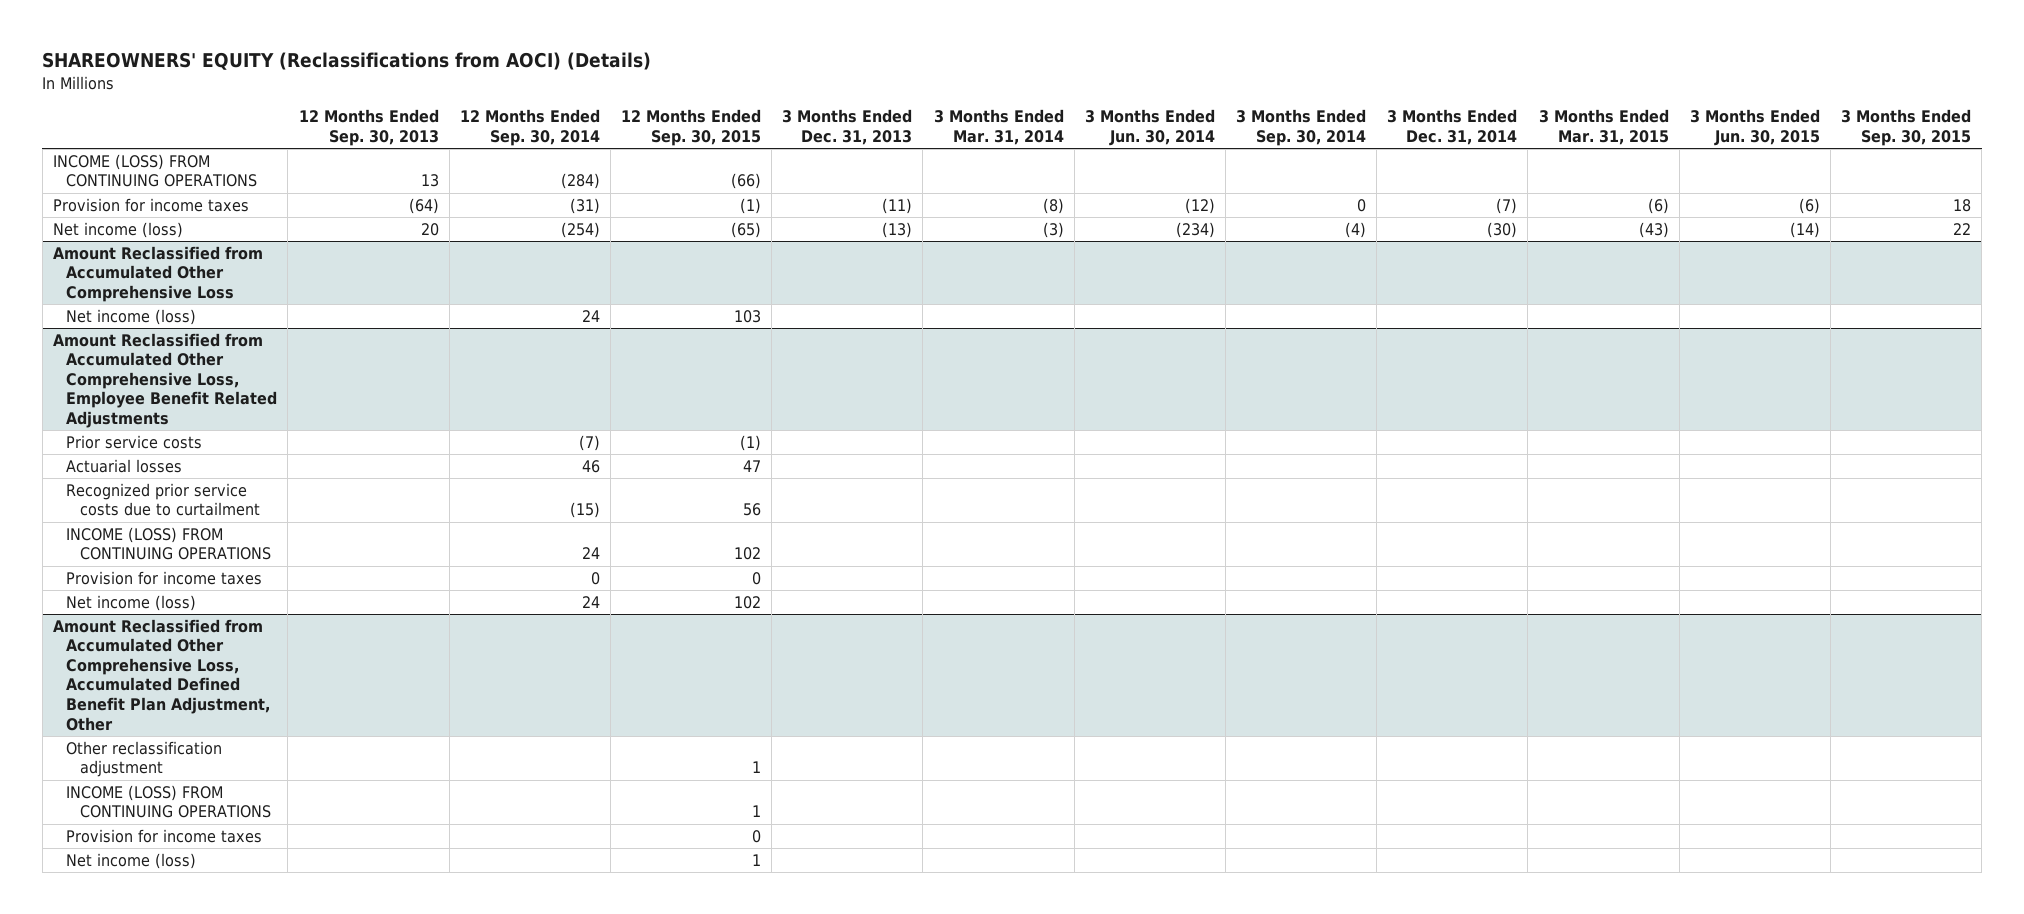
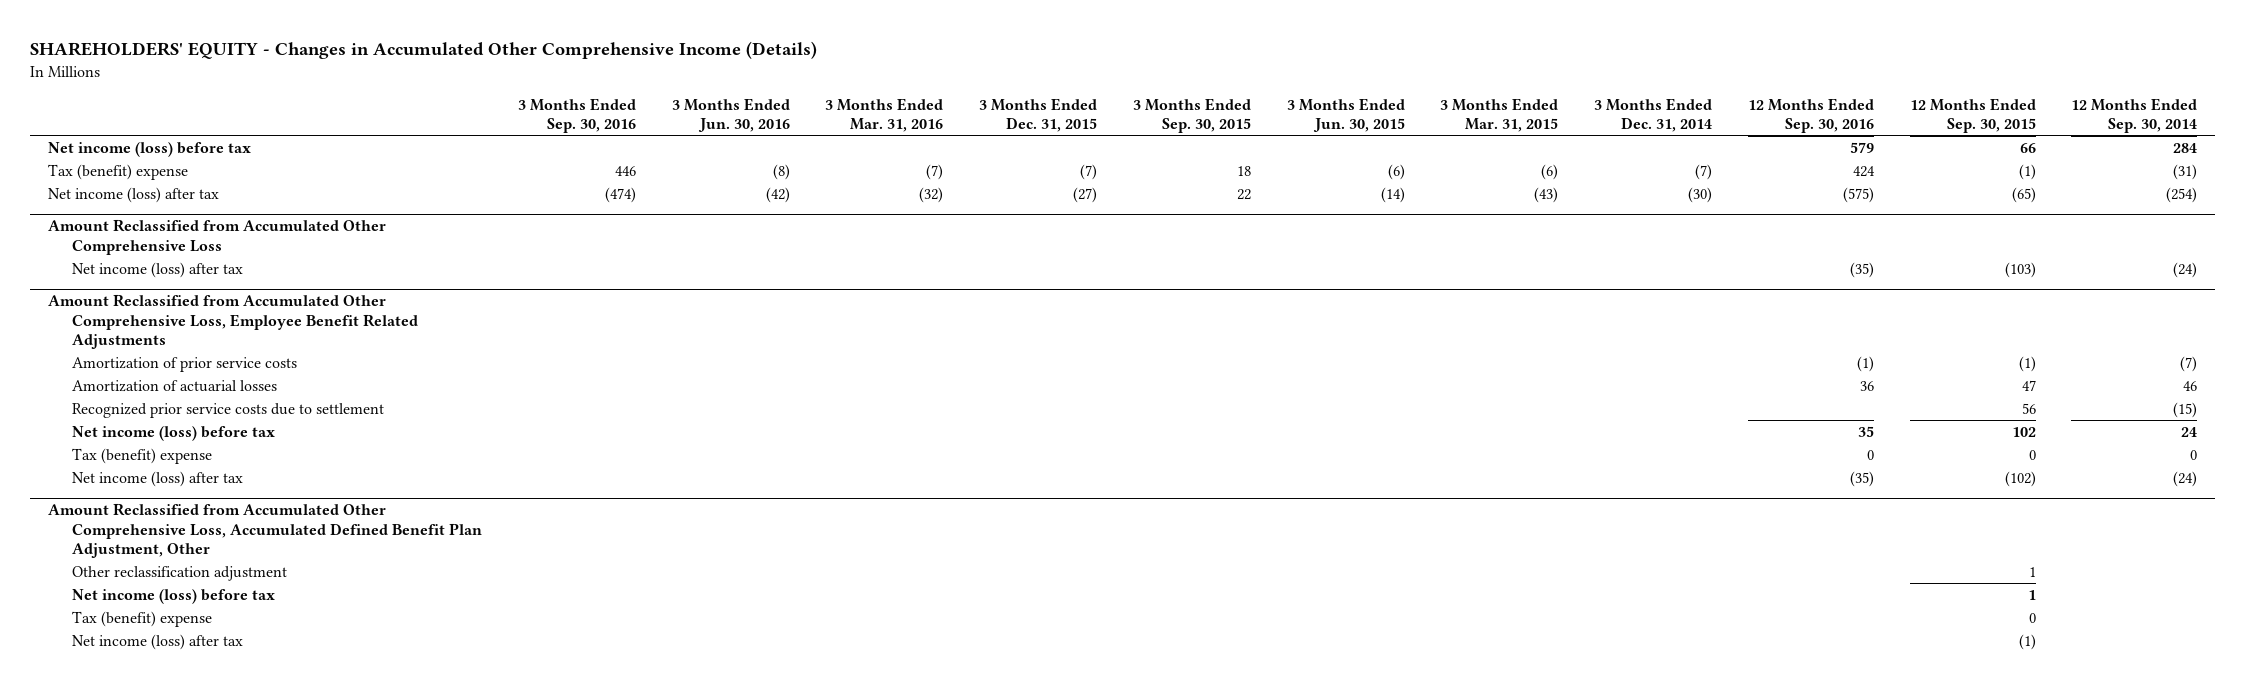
[42,51,652,70] SHAREOWNERS' EQUITY (Reclassifications from AOCI) (Details) -> [30,41,818,60] SHAREHOLDERS' EQUITY - Changes in Accumulated Other Comprehensive Income (Details)
[298,109,439,146] 12 Months Ended Sep. 30, 2013 -> none
[782,109,913,145] 3 Months Ended Dec. 31, 2013 -> none
[933,109,1064,145] 3 Months Ended Mar. 31, 2014 -> none
[1084,109,1215,146] 3 Months Ended Jun. 30, 2014 -> none
[1236,109,1367,146] 3 Months Ended Sep. 30, 2014 -> none
none -> [517,97,636,134] 3 Months Ended Sep. 30, 2016
none -> [671,97,790,133] 3 Months Ended Jun. 30, 2016
none -> [825,97,944,133] 3 Months Ended Mar. 31, 2016
none -> [979,97,1098,133] 3 Months Ended Dec. 31, 2015
none -> [1747,97,1874,134] 12 Months Ended Sep. 30, 2016
[52,153,258,188] INCOME (LOSS) FROM CONTINUING OPERATIONS -> [48,141,252,157] Net income (loss) before tax
[560,173,600,190] (284) -> [2173,142,2198,153] 284
[731,173,762,190] (66) -> [2019,142,2036,153] 66
[52,197,249,212] Provision for income taxes -> [48,163,189,180] Tax (benefit) expense
[52,221,183,238] Net income (loss) -> [48,186,220,203] Net income (loss) after tax
[66,308,197,325] Net income (loss) -> [72,261,244,278] Net income (loss) after tax
[581,309,600,322] 24 -> [2173,261,2198,278] (24)
[734,309,762,323] 103 -> [2004,261,2036,278] (103)
[66,434,203,449] Prior service costs -> [72,356,298,372] Amortization of prior service costs
[66,458,183,473] Actuarial losses -> [72,379,278,392] Amortization of actuarial losses
[66,482,260,517] Recognized prior service costs due to curtailment -> [72,402,385,418] Recognized prior service costs due to settlement
[66,526,271,561] INCOME (LOSS) FROM CONTINUING OPERATIONS -> [72,425,276,441] Net income (loss) before tax
[66,570,263,585] Provision for income taxes -> [72,447,213,464] Tax (benefit) expense
[66,594,197,611] Net income (loss) -> [72,470,244,487] Net income (loss) after tax
[581,595,600,608] 24 -> [2173,470,2198,487] (24)
[734,595,762,609] 102 -> [2004,470,2036,487] (102)
[66,784,271,819] INCOME (LOSS) FROM CONTINUING OPERATIONS -> [72,588,276,604] Net income (loss) before tax
[66,828,263,843] Provision for income taxes -> [72,610,213,627] Tax (benefit) expense
[66,852,197,869] Net income (loss) -> [72,633,244,650] Net income (loss) after tax
[752,853,762,866] 1 -> [2018,633,2036,650] (1)

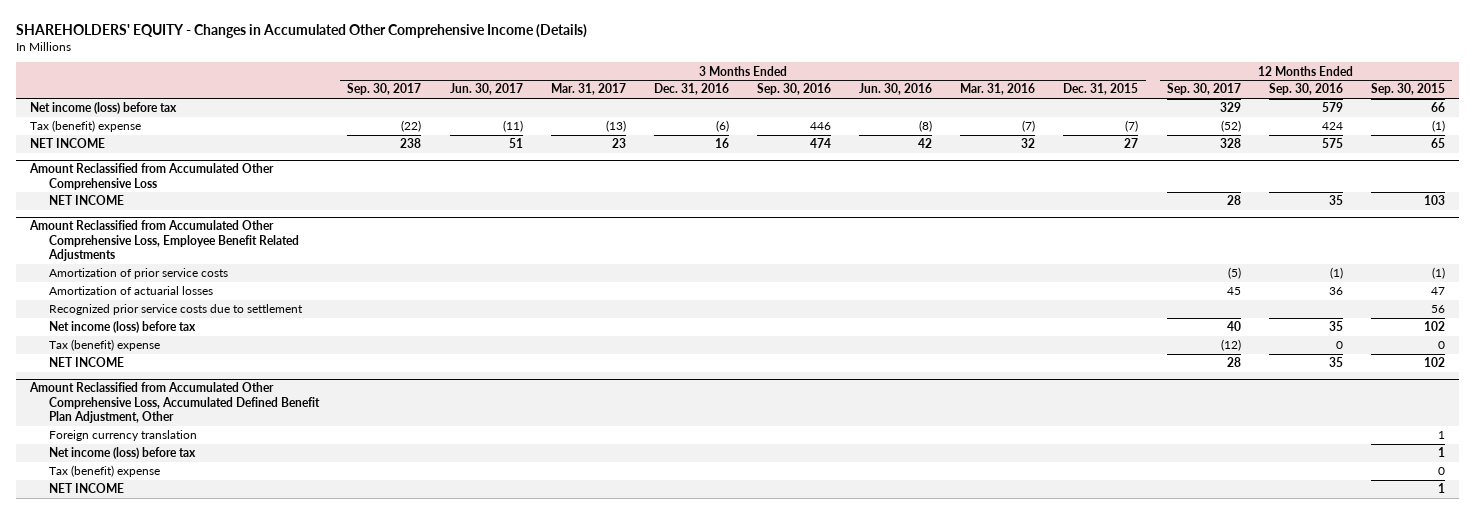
[1132,97,1251,134] 3 Months Ended Sep. 30, 2015 -> none
[1286,97,1405,133] 3 Months Ended Jun. 30, 2015 -> none
[1440,97,1559,133] 3 Months Ended Mar. 31, 2015 -> none
[1594,97,1713,133] 3 Months Ended Dec. 31, 2014 -> none
[2071,97,2198,134] 12 Months Ended Sep. 30, 2014 -> none
none -> [347,83,422,96] Sep. 30, 2017
none -> [449,83,523,96] Jun. 30, 2017
none -> [550,83,626,96] Mar. 31, 2017
none -> [653,83,729,96] Dec. 31, 2016
none -> [1166,83,1241,96] Sep. 30, 2017
[48,186,220,203] Net income (loss) after tax -> [30,138,106,149] NET INCOME
[604,186,636,203] (474) -> [809,138,831,149] 474
[765,186,790,203] (42) -> [918,138,933,149] 42
[919,186,944,203] (32) -> [1021,138,1036,149] 32
[1073,186,1098,203] (27) -> [1124,138,1139,149] 27
[1842,186,1874,203] (575) -> [1321,138,1343,149] 575
[2011,186,2036,203] (65) -> [1430,138,1445,149] 65
[72,261,244,278] Net income (loss) after tax -> [49,195,125,206] NET INCOME
[1849,261,1874,278] (35) -> [1328,195,1343,206] 35
[2004,261,2036,278] (103) -> [1423,195,1445,206] 103
[72,470,244,487] Net income (loss) after tax -> [49,357,125,368] NET INCOME
[1849,470,1874,487] (35) -> [1328,357,1343,368] 35
[2004,470,2036,487] (102) -> [1423,357,1445,368] 102
[72,565,288,581] Other reclassification adjustment -> none
none -> [49,430,198,442] Foreign currency translation
[72,633,244,650] Net income (loss) after tax -> [49,483,125,494] NET INCOME
[2018,633,2036,650] (1) -> [1437,483,1445,494] 1

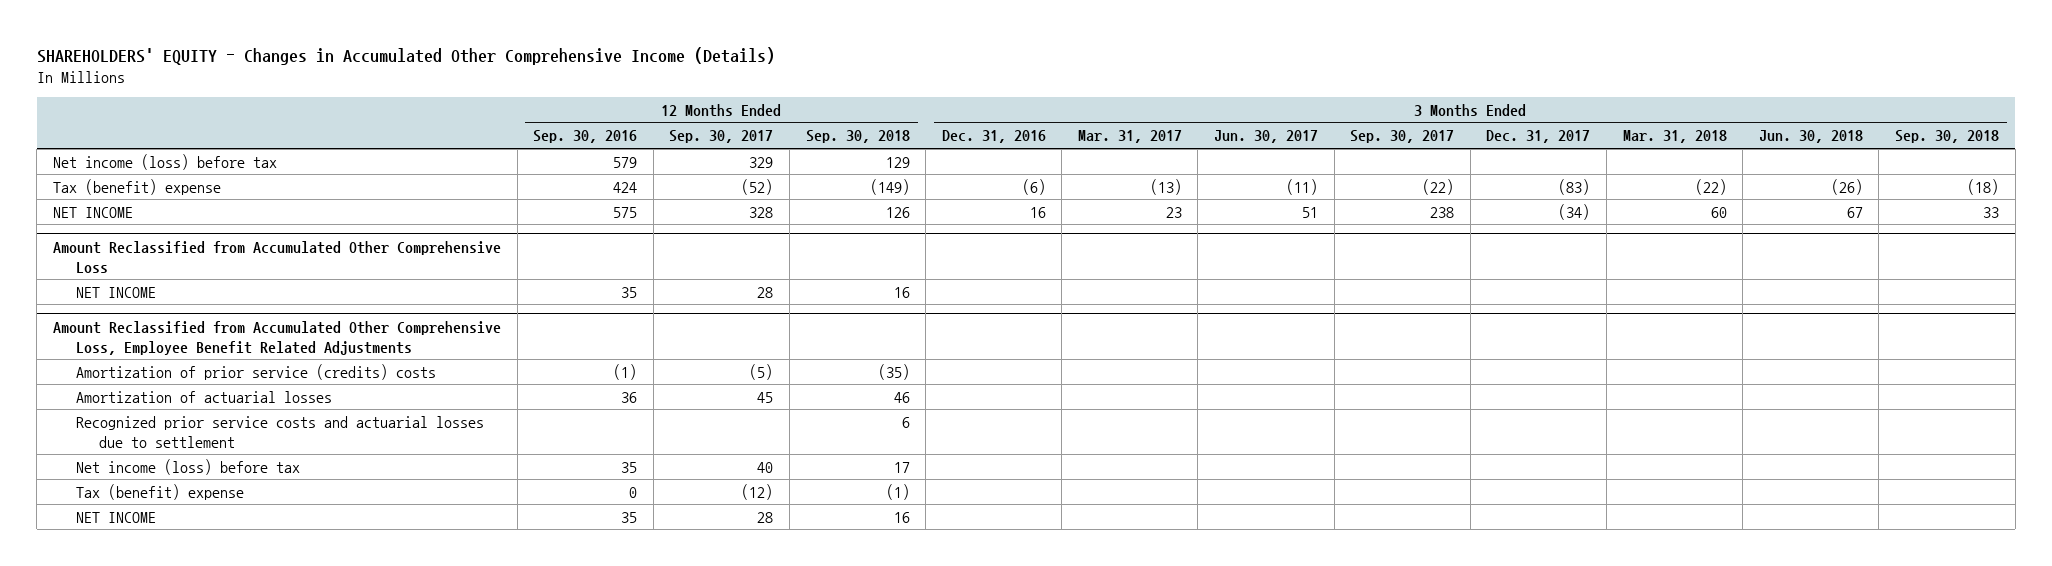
[756,83,831,96] Sep. 30, 2016 -> none
[859,83,933,96] Jun. 30, 2016 -> none
[960,83,1036,96] Mar. 31, 2016 -> none
[1063,83,1139,96] Dec. 31, 2015 -> none
[1370,83,1445,96] Sep. 30, 2015 -> none
none -> [805,130,910,144] Sep. 30, 2018
none -> [1486,130,1591,144] Dec. 31, 2017
none -> [1622,130,1727,144] Mar. 31, 2018
none -> [1758,130,1863,144] Jun. 30, 2018
none -> [1895,130,2000,144] Sep. 30, 2018
[49,268,229,280] Amortization of prior service costs -> [76,363,437,380] Amortization of prior service (credits) costs
[49,304,304,316] Recognized prior service costs due to settlement -> [76,415,485,448] Recognized prior service costs and actuarial losses due to settlement
[29,382,321,423] Amount Reclassified from Accumulated Other Comprehensive Loss, Accumulated Defined Benefit Plan Adjustment, Other -> none
[49,430,198,442] Foreign currency translation -> none
[49,447,197,460] Net income (loss) before tax -> none
[49,465,161,478] Tax (benefit) expense -> none
[49,483,125,494] NET INCOME -> none

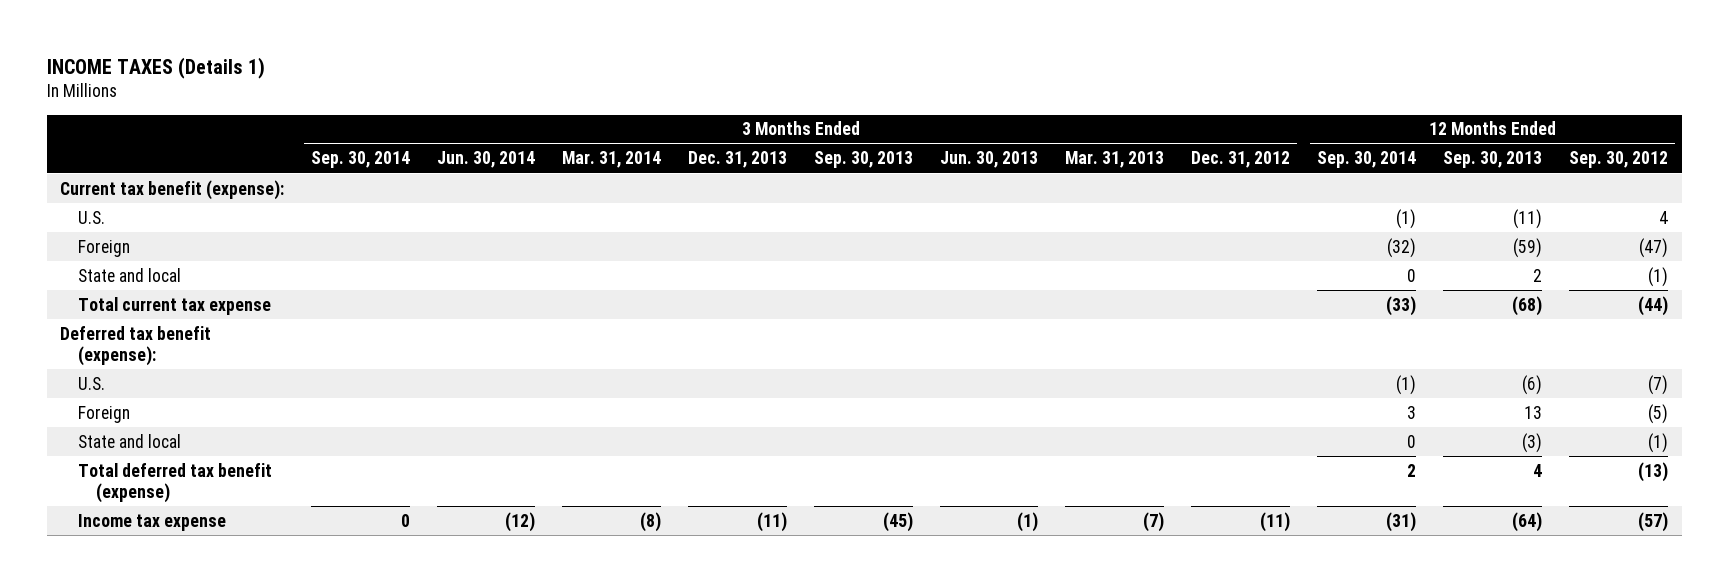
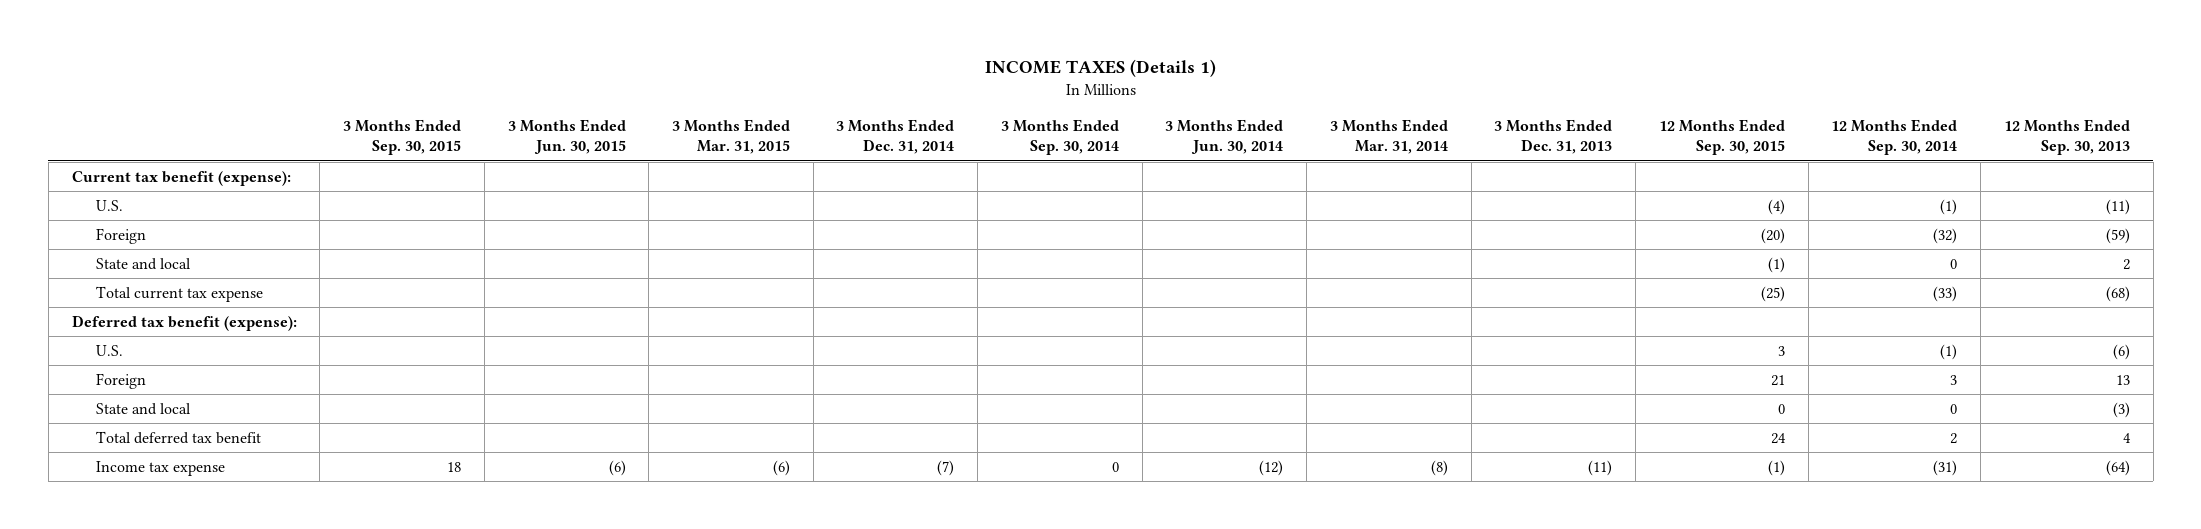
[814,151,914,169] Sep. 30, 2013 -> none
[940,151,1039,169] Jun. 30, 2013 -> none
[1065,151,1165,169] Mar. 31, 2013 -> none
[1191,151,1291,169] Dec. 31, 2012 -> none
[1569,151,1669,169] Sep. 30, 2012 -> none
none -> [343,119,462,156] 3 Months Ended Sep. 30, 2015
none -> [507,119,626,155] 3 Months Ended Jun. 30, 2015
none -> [672,119,791,155] 3 Months Ended Mar. 31, 2015
none -> [836,119,955,155] 3 Months Ended Dec. 31, 2014
none -> [1658,119,1785,156] 12 Months Ended Sep. 30, 2015
[77,462,272,503] Total deferred tax benefit (expense) -> [95,430,261,444] Total deferred tax benefit

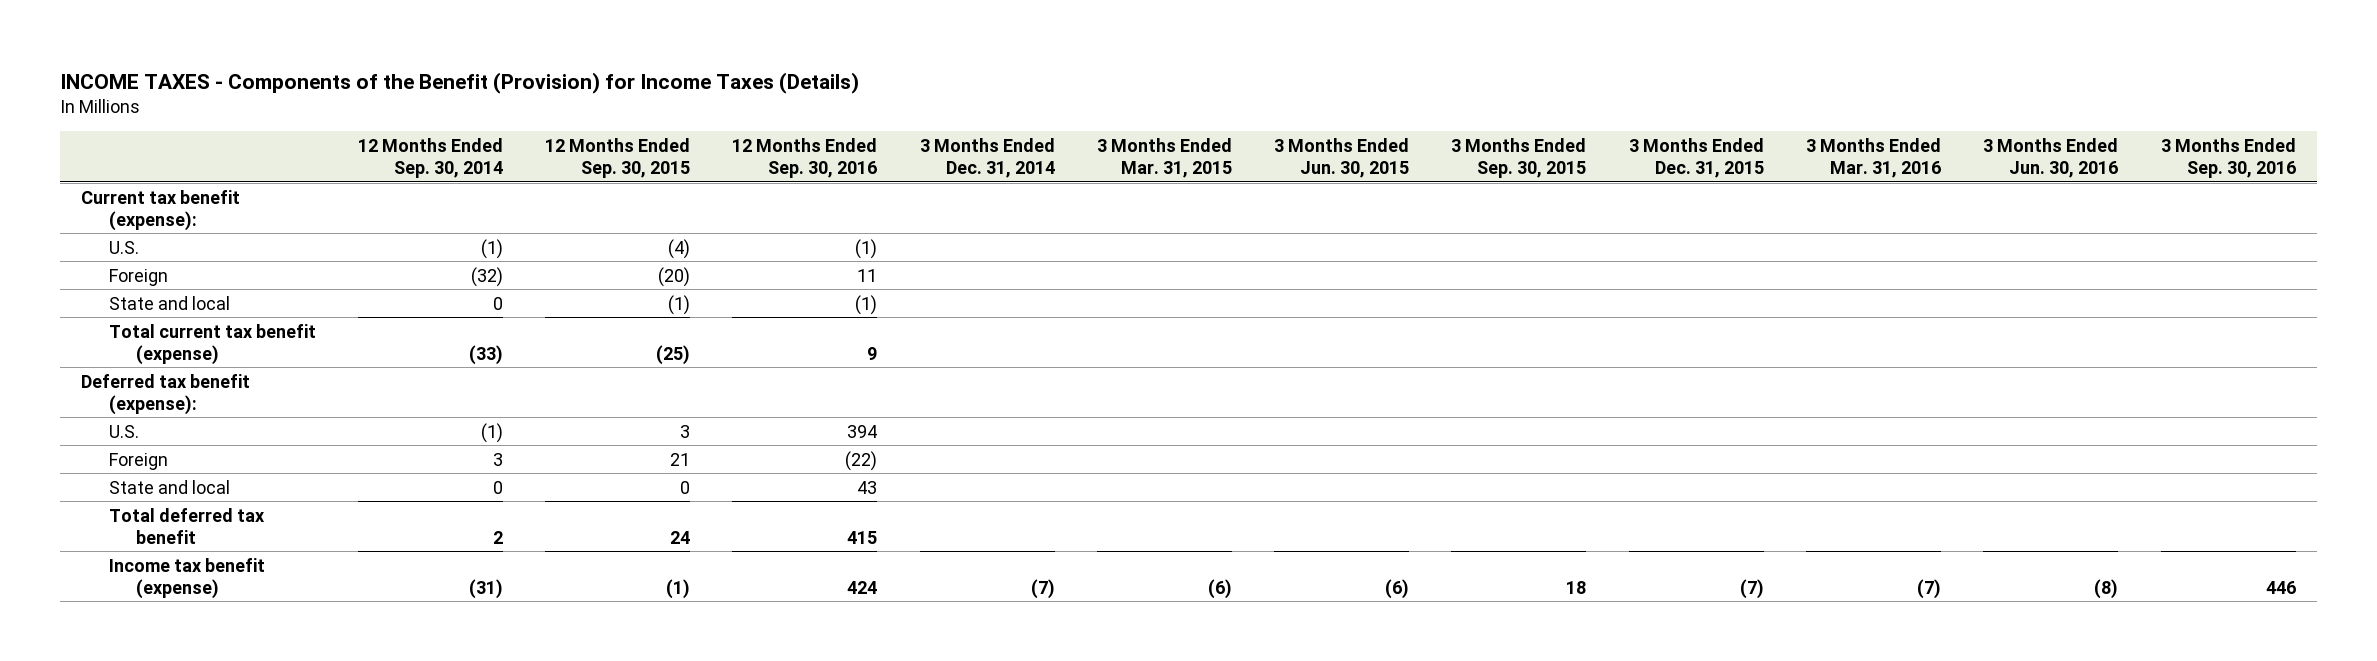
[984,59,1216,78] INCOME TAXES (Details 1) -> [60,71,860,94] INCOME TAXES - Components of the Benefit (Provision) for Income Taxes (Details)
[1000,119,1119,156] 3 Months Ended Sep. 30, 2014 -> none
[1165,119,1284,155] 3 Months Ended Jun. 30, 2014 -> none
[1329,119,1448,155] 3 Months Ended Mar. 31, 2014 -> none
[1494,119,1613,155] 3 Months Ended Dec. 31, 2013 -> none
[2003,119,2130,156] 12 Months Ended Sep. 30, 2013 -> none
none -> [732,138,878,179] 12 Months Ended Sep. 30, 2016
none -> [1628,138,1764,179] 3 Months Ended Dec. 31, 2015
none -> [1805,138,1941,179] 3 Months Ended Mar. 31, 2016
none -> [1983,138,2119,179] 3 Months Ended Jun. 30, 2016
none -> [2160,138,2296,179] 3 Months Ended Sep. 30, 2016
[95,285,263,302] Total current tax expense -> [108,323,316,365] Total current tax benefit (expense)
[95,460,225,476] Income tax expense -> [108,557,265,599] Income tax benefit (expense)

